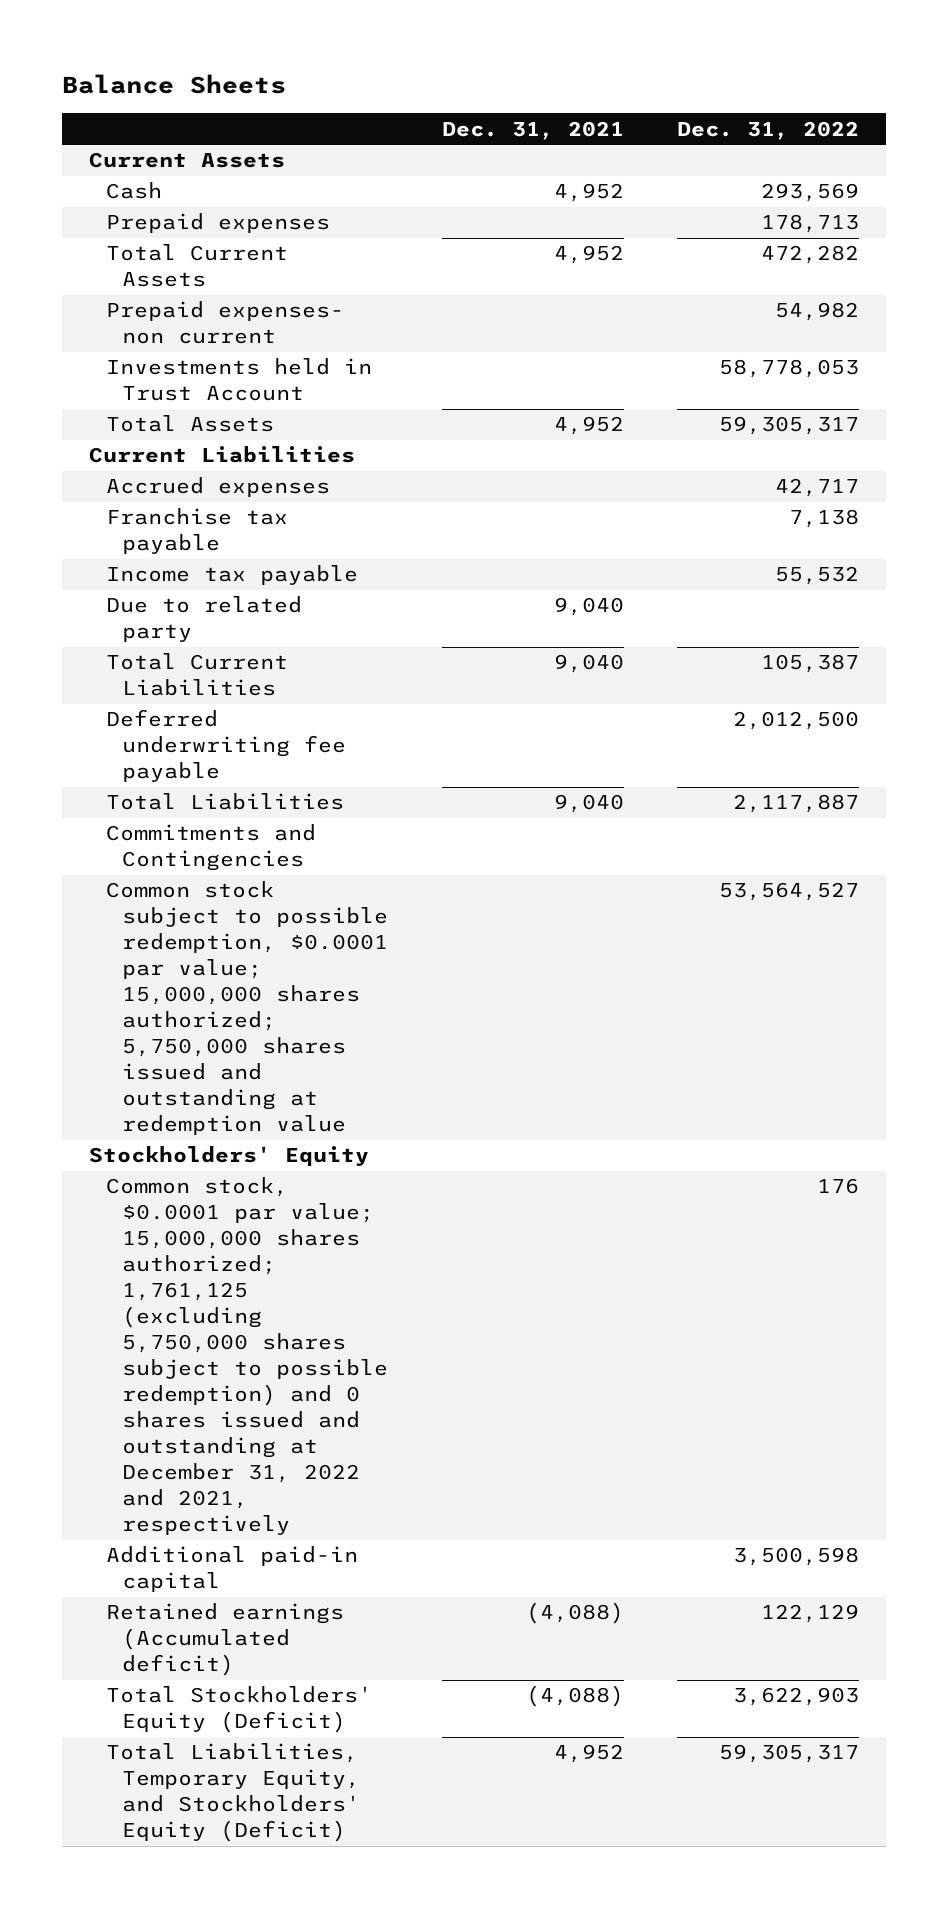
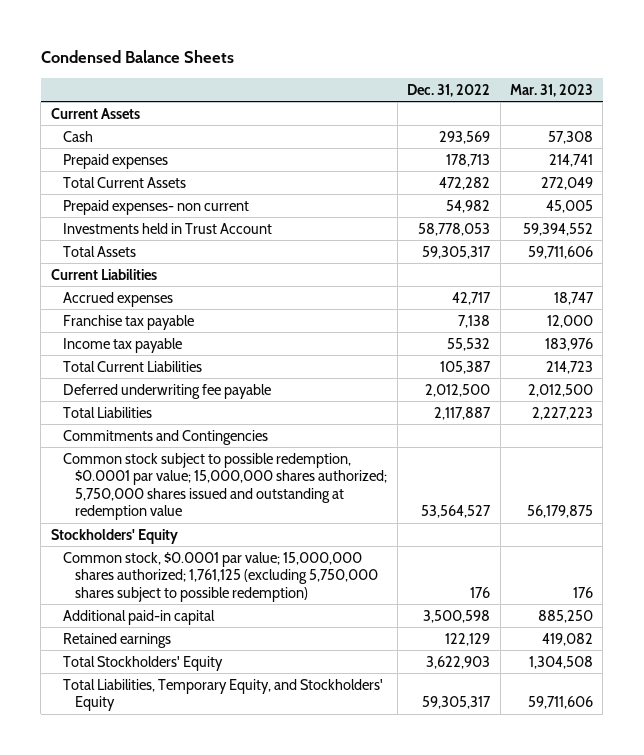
[62,74,287,95] Balance Sheets -> [40,50,234,64] Condensed Balance Sheets
[441,120,624,140] Dec. 31, 2021 -> none
none -> [509,83,593,97] Mar. 31, 2023
[105,596,302,643] Due to related party -> none
[105,1177,389,1536] Common stock, $0.0001 par value; 15,000,000 shares authorized; 1,761,125 (excluding 5,750,000 shares subject to possible redemption) and 0 shares issued and outstanding at December 31, 2022 and 2021, respectively -> [63,551,379,602] Common stock, $0.0001 par value; 15,000,000 shares authorized; 1,761,125 (excluding 5,750,000 shares subject to possible redemption)
[105,1603,344,1677] Retained earnings (Accumulated deficit) -> [63,632,172,648] Retained earnings
[105,1686,372,1734] Total Stockholders' Equity (Deficit) -> [63,655,224,671] Total Stockholders' Equity
[105,1743,361,1843] Total Liabilities, Temporary Equity, and Stockholders' Equity (Deficit) -> [63,678,384,712] Total Liabilities, Temporary Equity, and Stockholders' Equity

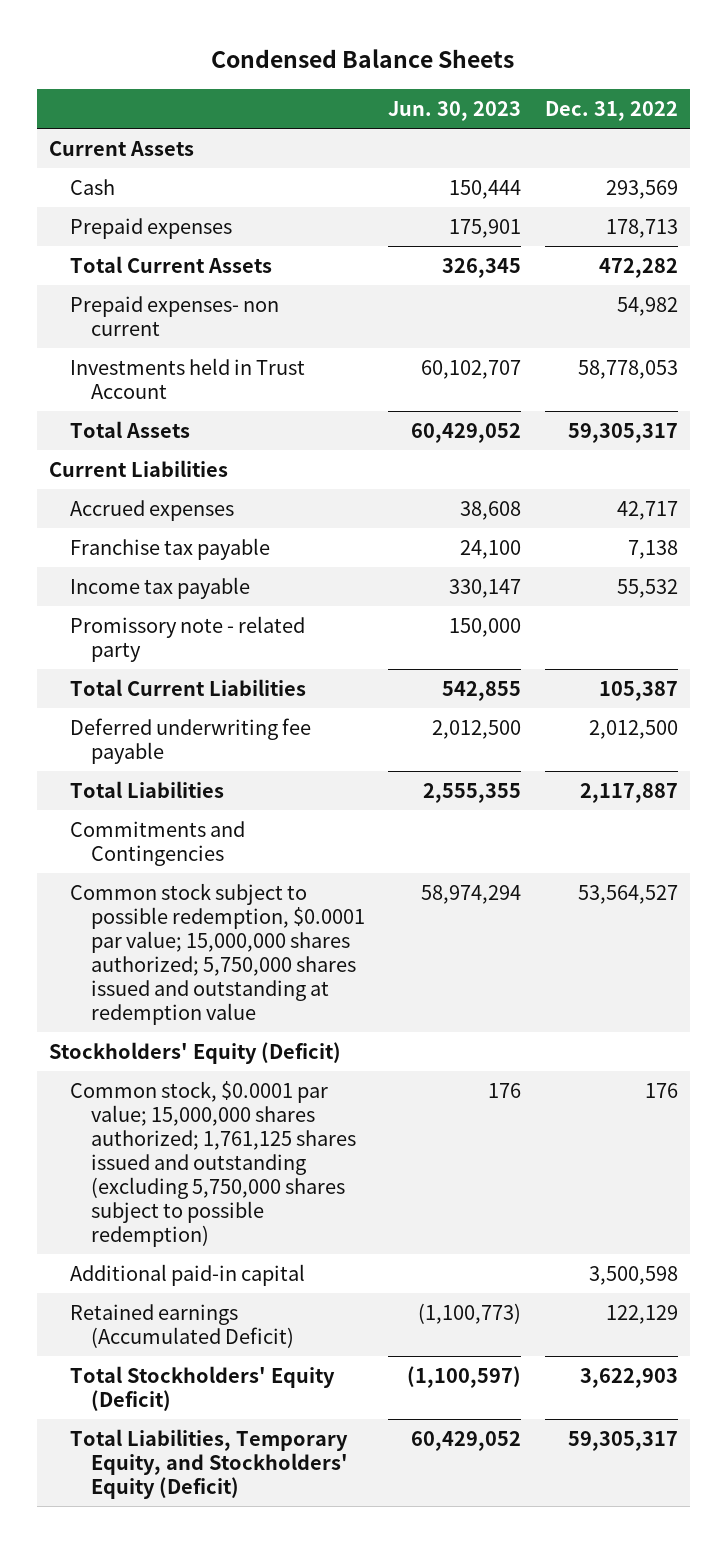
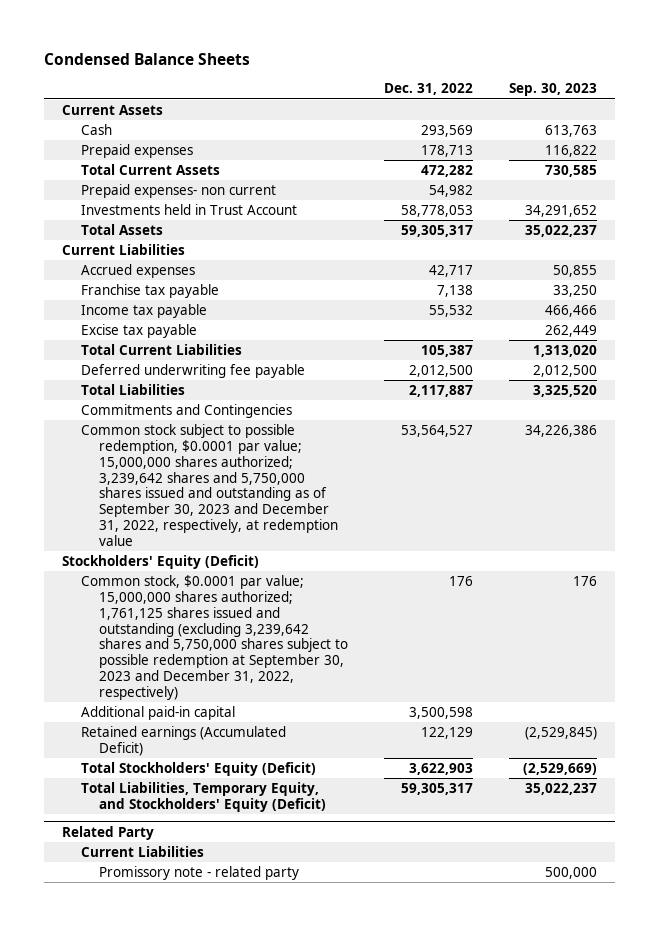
[388,100,522,121] Jun. 30, 2023 -> none
none -> [509,83,598,97] Sep. 30, 2023
[69,616,305,663] Promissory note - related party -> none
none -> [80,324,197,339] Excise tax payable
[69,883,366,1026] Common stock subject to possible redemption, $0.0001 par value; 15,000,000 shares authorized; 5,750,000 shares issued and outstanding at redemption value -> [80,424,339,546] Common stock subject to possible redemption, $0.0001 par value; 15,000,000 shares authorized; 3,239,642 shares and 5,750,000 shares issued and outstanding as of September 30, 2023 and December 31, 2022, respectively, at redemption value
[69,1081,357,1248] Common stock, $0.0001 par value; 15,000,000 shares authorized; 1,761,125 shares issued and outstanding (excluding 5,750,000 shares subject to possible redemption) -> [80,575,349,700] Common stock, $0.0001 par value; 15,000,000 shares authorized; 1,761,125 shares issued and outstanding (excluding 3,239,642 shares and 5,750,000 shares subject to possible redemption at September 30, 2023 and December 31, 2022, respectively)
none -> [61,826,154,841] Related Party
none -> [80,846,204,858] Current Liabilities
none -> [99,866,300,881] Promissory note - related party

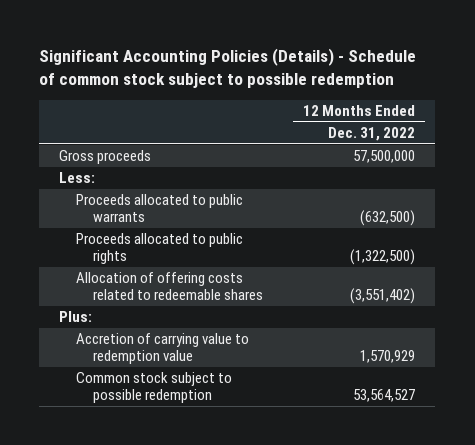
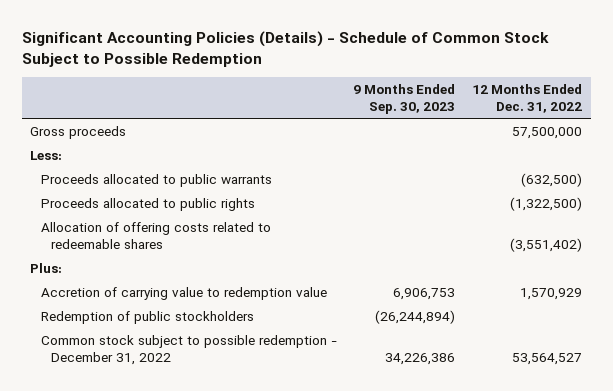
[39,48,417,89] Significant Accounting Policies (Details) - Schedule of common stock subject to possible redemption -> [21,30,549,67] Significant Accounting Policies (Details) - Schedule of Common Stock Subject to Possible Redemption
none -> [353,83,456,115] 9 Months Ended Sep. 30, 2023
none -> [40,310,254,324] Redemption of public stockholders
[76,372,233,404] Common stock subject to possible redemption -> [40,334,337,365] Common stock subject to possible redemption - December 31, 2022

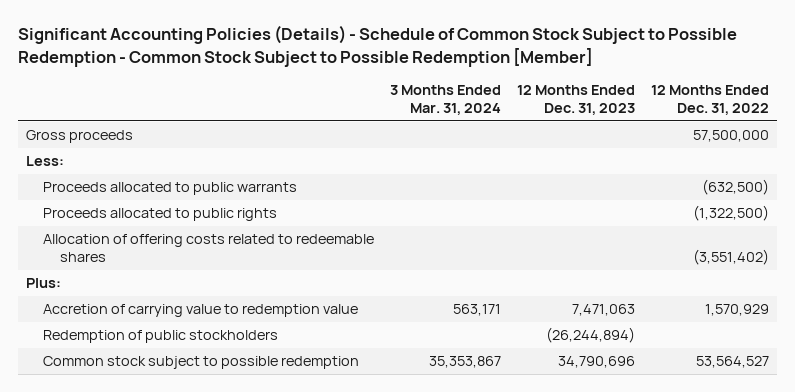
[21,30,549,67] Significant Accounting Policies (Details) - Schedule of Common Stock Subject to Possible Redemption -> [17,25,737,67] Significant Accounting Policies (Details) - Schedule of Common Stock Subject to Possible Redemption - Common Stock Subject to Possible Redemption [Member]
[353,83,456,115] 9 Months Ended Sep. 30, 2023 -> none
none -> [390,85,502,115] 3 Months Ended Mar. 31, 2024
none -> [517,85,636,115] 12 Months Ended Dec. 31, 2023
[40,334,337,365] Common stock subject to possible redemption - December 31, 2022 -> [43,356,360,370] Common stock subject to possible redemption

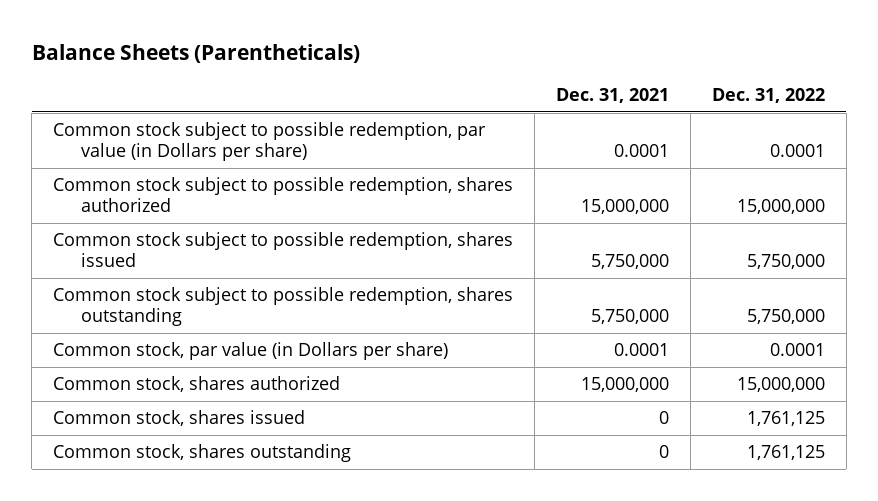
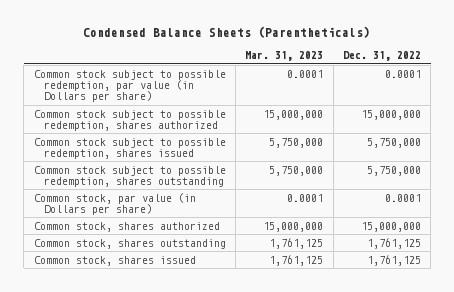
[31,43,360,63] Balance Sheets (Parentheticals) -> [83,26,371,39] Condensed Balance Sheets (Parentheticals)
[556,88,670,104] Dec. 31, 2021 -> none
none -> [245,50,324,61] Mar. 31, 2023
[53,410,306,427] Common stock, shares issued -> [33,255,196,266] Common stock, shares issued

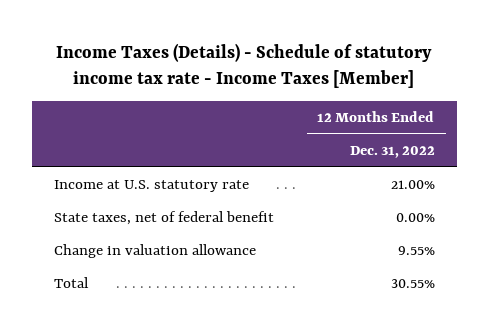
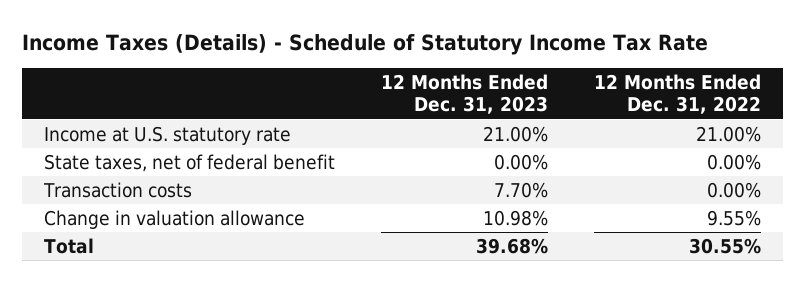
[56,43,433,89] Income Taxes (Details) - Schedule of statutory income tax rate - Income Taxes [Member] -> [21,34,708,56] Income Taxes (Details) - Schedule of Statutory Income Tax Rate
none -> [381,74,549,115] 12 Months Ended Dec. 31, 2023
none -> [43,181,193,198] Transaction costs

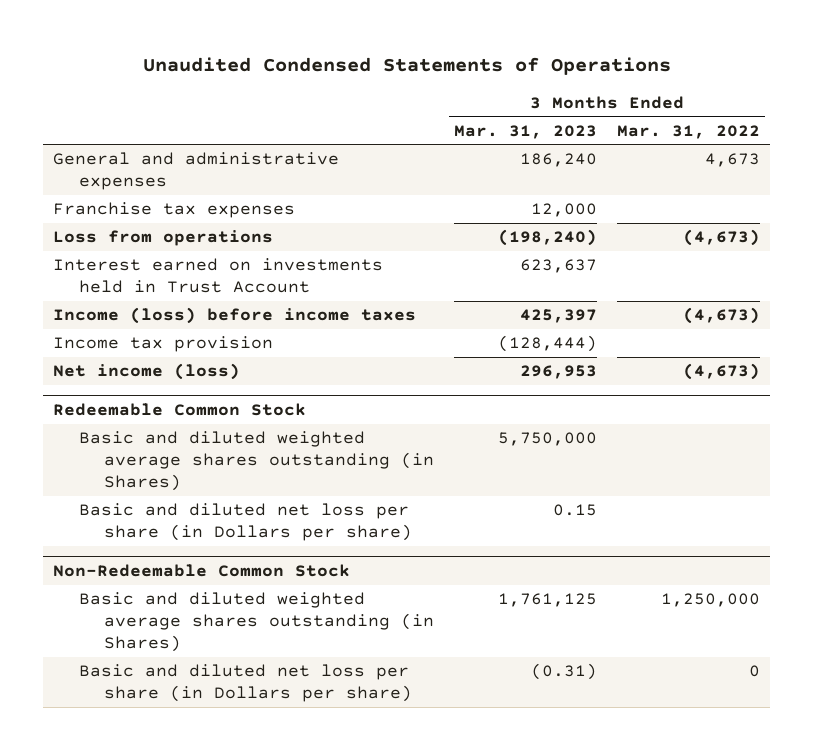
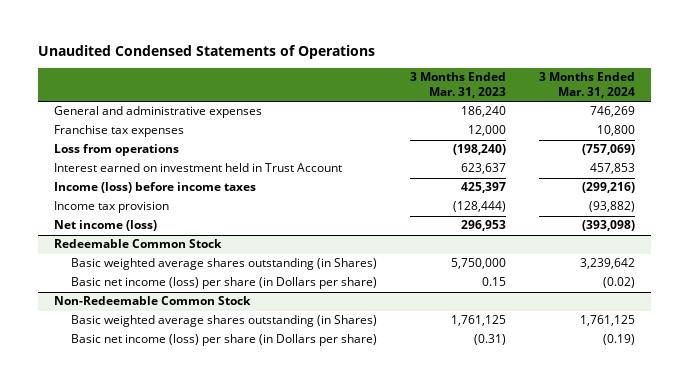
[616,124,760,139] Mar. 31, 2022 -> none
none -> [538,72,635,99] 3 Months Ended Mar. 31, 2024
[53,258,384,294] Interest earned on investments held in Trust Account -> [54,163,343,173] Interest earned on investment held in Trust Account
[78,431,434,492] Basic and diluted weighted average shares outstanding (in Shares) -> [70,258,377,271] Basic weighted average shares outstanding (in Shares)
[78,503,412,542] Basic and diluted net loss per share (in Dollars per share) -> [70,277,377,290] Basic net income (loss) per share (in Dollars per share)
[78,592,434,653] Basic and diluted weighted average shares outstanding (in Shares) -> [70,315,377,328] Basic weighted average shares outstanding (in Shares)
[78,664,412,703] Basic and diluted net loss per share (in Dollars per share) -> [70,334,377,347] Basic net income (loss) per share (in Dollars per share)

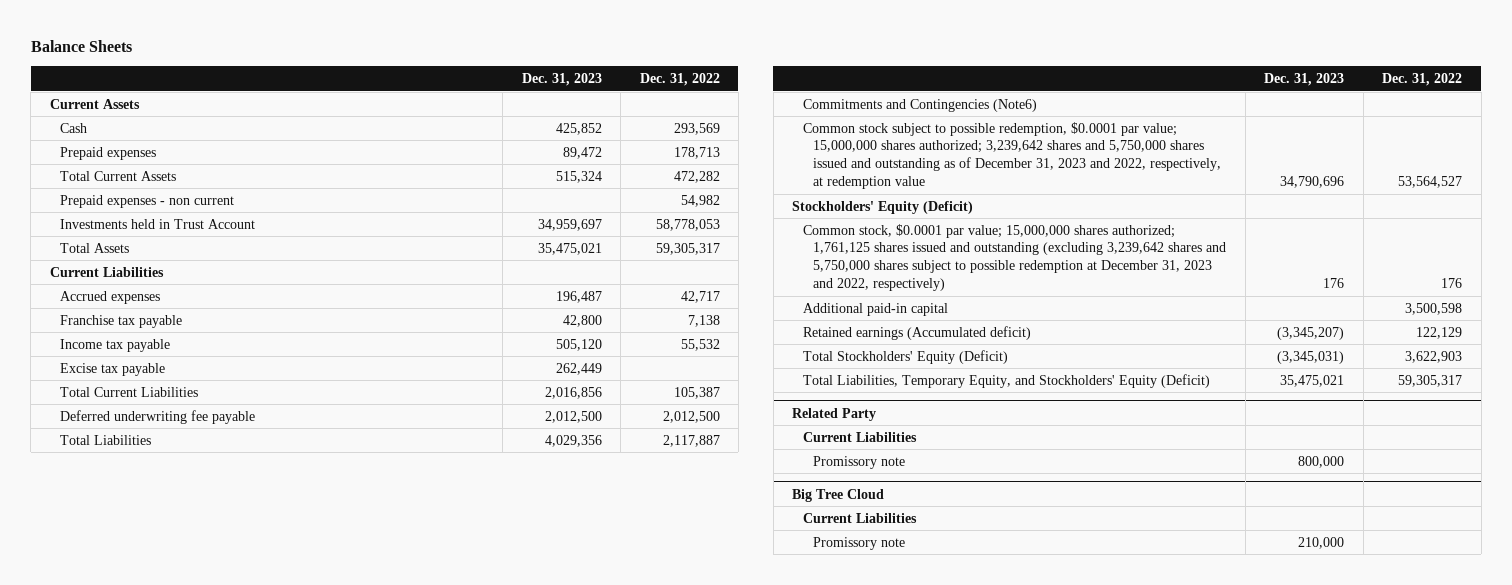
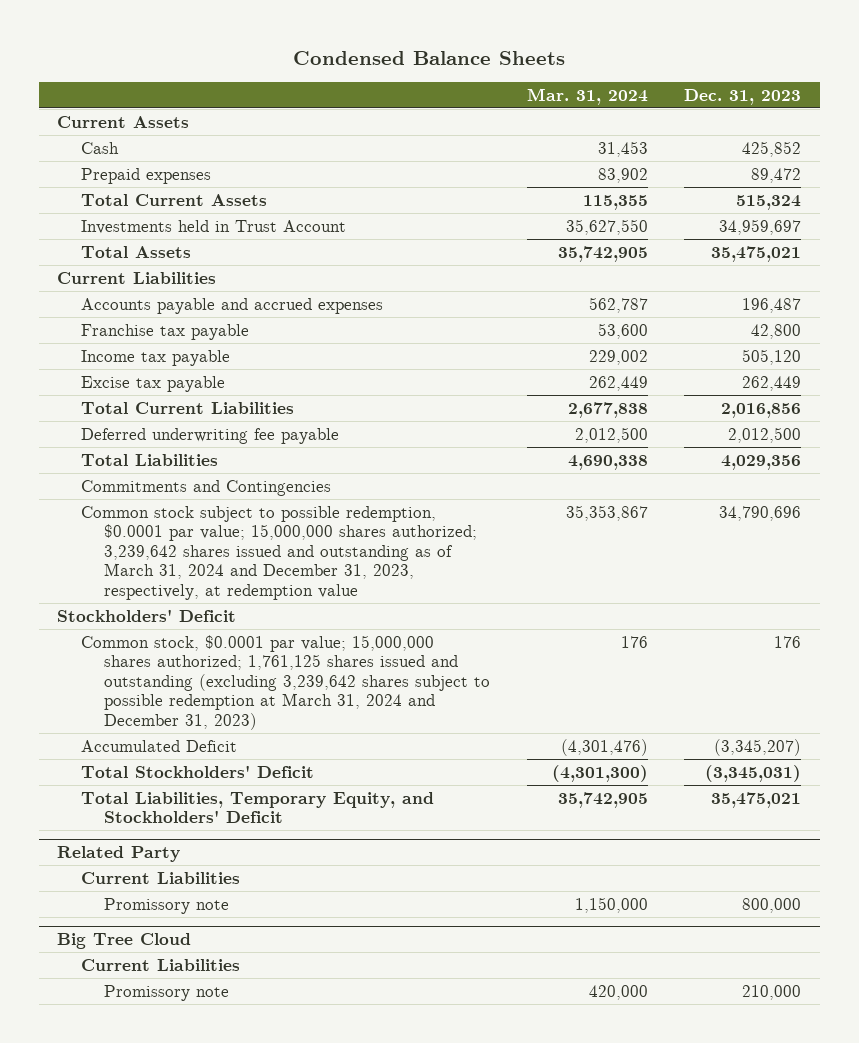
[30,40,132,53] Balance Sheets -> [293,51,566,66] Condensed Balance Sheets
[639,72,720,86] Dec. 31, 2022 -> none
none -> [526,87,648,105] Mar. 31, 2024
[60,194,235,208] Prepaid expenses - non current -> none
[60,290,161,304] Accrued expenses -> [80,297,383,314] Accounts payable and accrued expenses
[802,302,948,316] Additional paid-in capital -> none
[802,98,1037,112] Commitments and Contingencies (Note6) -> [80,479,331,496] Commitments and Contingencies
[802,121,1222,189] Common stock subject to possible redemption, $0.0001 par value; 15,000,000 shares authorized; 3,239,642 shares and 5,750,000 shares issued and outstanding as of December 31, 2023 and 2022, respectively, at redemption value -> [80,505,478,600] Common stock subject to possible redemption, $0.0001 par value; 15,000,000 shares authorized; 3,239,642 shares issued and outstanding as of March 31, 2024 and December 31, 2023, respectively, at redemption value
[792,200,974,214] Stockholders' Equity (Deficit) -> [57,608,237,622] Stockholders' Deficit
[802,223,1227,291] Common stock, $0.0001 par value; 15,000,000 shares authorized; 1,761,125 shares issued and outstanding (excluding 3,239,642 shares and 5,750,000 shares subject to possible redemption at December 31, 2023 and 2022, respectively) -> [80,634,491,730] Common stock, $0.0001 par value; 15,000,000 shares authorized; 1,761,125 shares issued and outstanding (excluding 3,239,642 shares subject to possible redemption at March 31, 2024 and December 31, 2023)
[802,325,1031,340] Retained earnings (Accumulated deficit) -> [80,739,237,752] Accumulated Deficit
[802,349,1008,364] Total Stockholders' Equity (Deficit) -> [80,764,314,778] Total Stockholders' Deficit
[802,373,1210,388] Total Liabilities, Temporary Equity, and Stockholders' Equity (Deficit) -> [80,791,434,824] Total Liabilities, Temporary Equity, and Stockholders' Deficit

